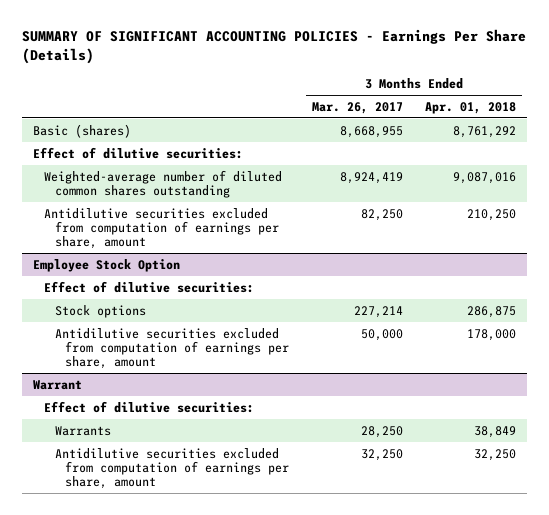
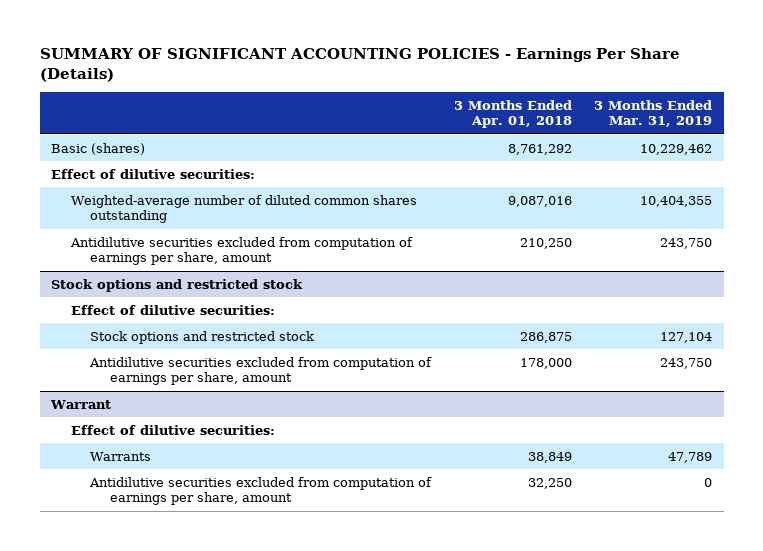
[311,101,403,114] Mar. 26, 2017 -> none
none -> [594,99,713,128] 3 Months Ended Mar. 31, 2019
[33,258,181,272] Employee Stock Option -> none
none -> [50,278,303,292] Stock options and restricted stock
[54,304,146,318] Stock options -> [90,330,315,344] Stock options and restricted stock

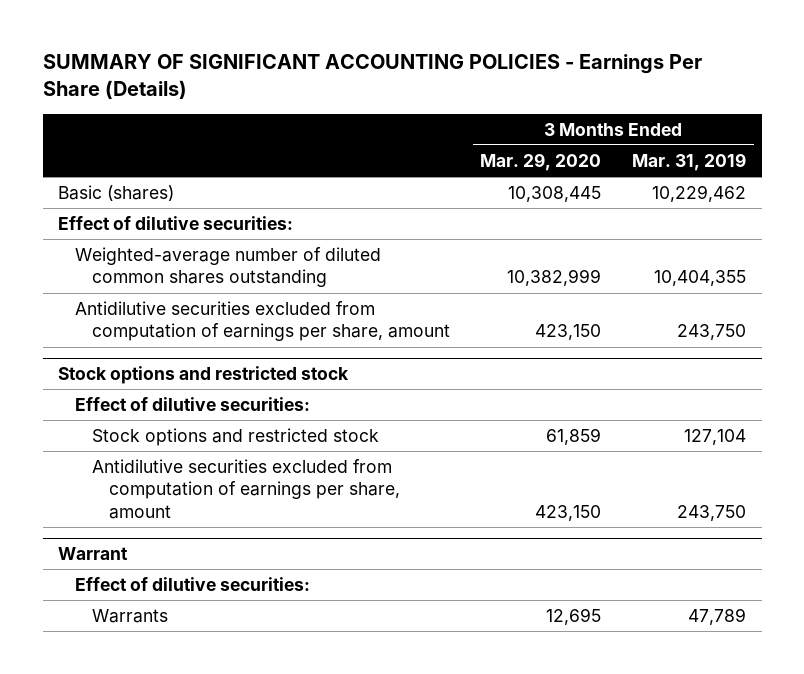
[453,99,572,129] 3 Months Ended Apr. 01, 2018 -> none
none -> [480,152,602,171] Mar. 29, 2020
[89,476,433,506] Antidilutive securities excluded from computation of earnings per share, amount -> none

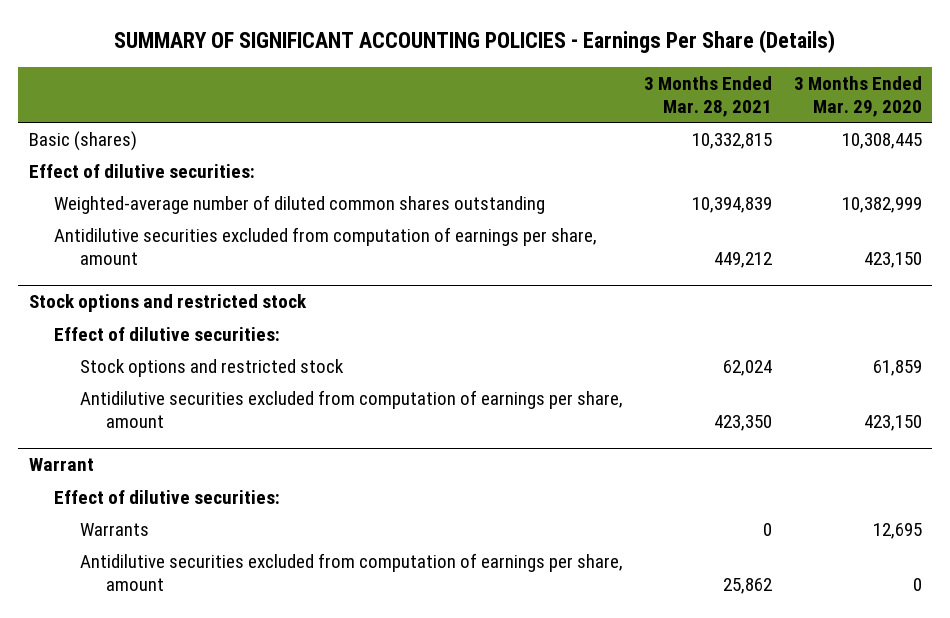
[632,152,747,171] Mar. 31, 2019 -> none
none -> [644,75,773,117] 3 Months Ended Mar. 28, 2021
none -> [80,552,624,592] Antidilutive securities excluded from computation of earnings per share, amount

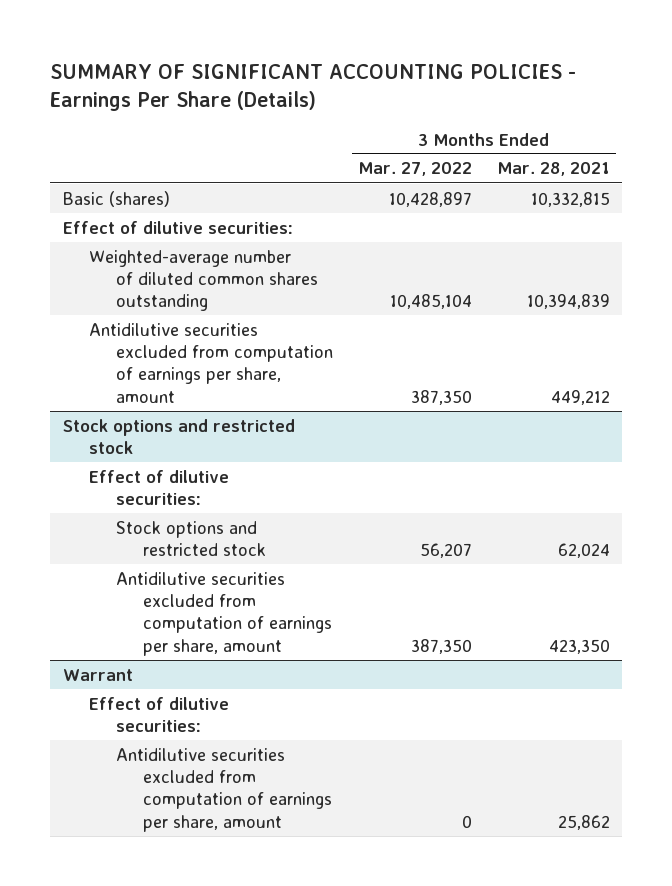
[793,75,922,117] 3 Months Ended Mar. 29, 2020 -> none
none -> [357,162,472,177] Mar. 27, 2022
[80,522,150,536] Warrants -> none

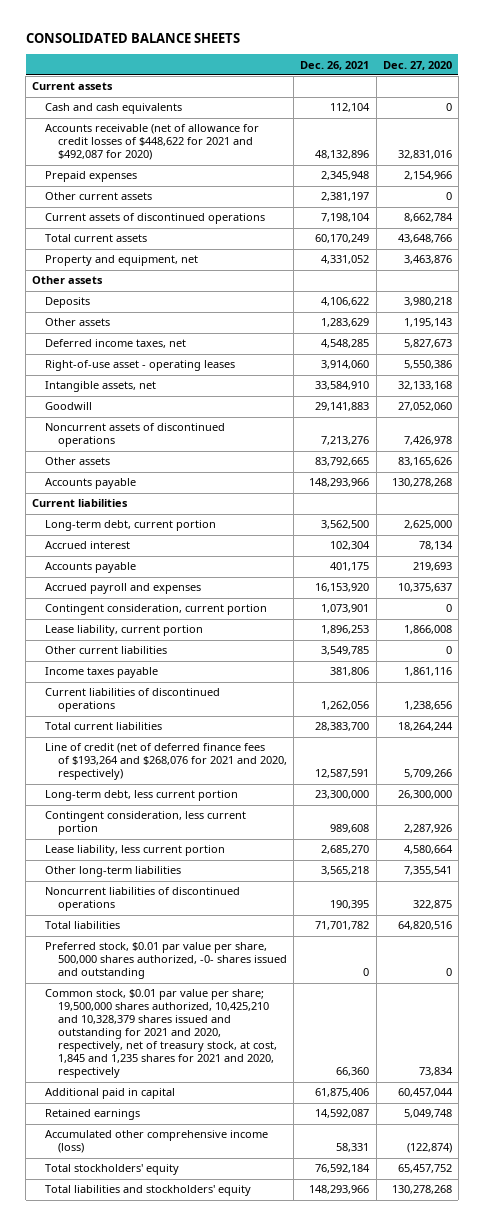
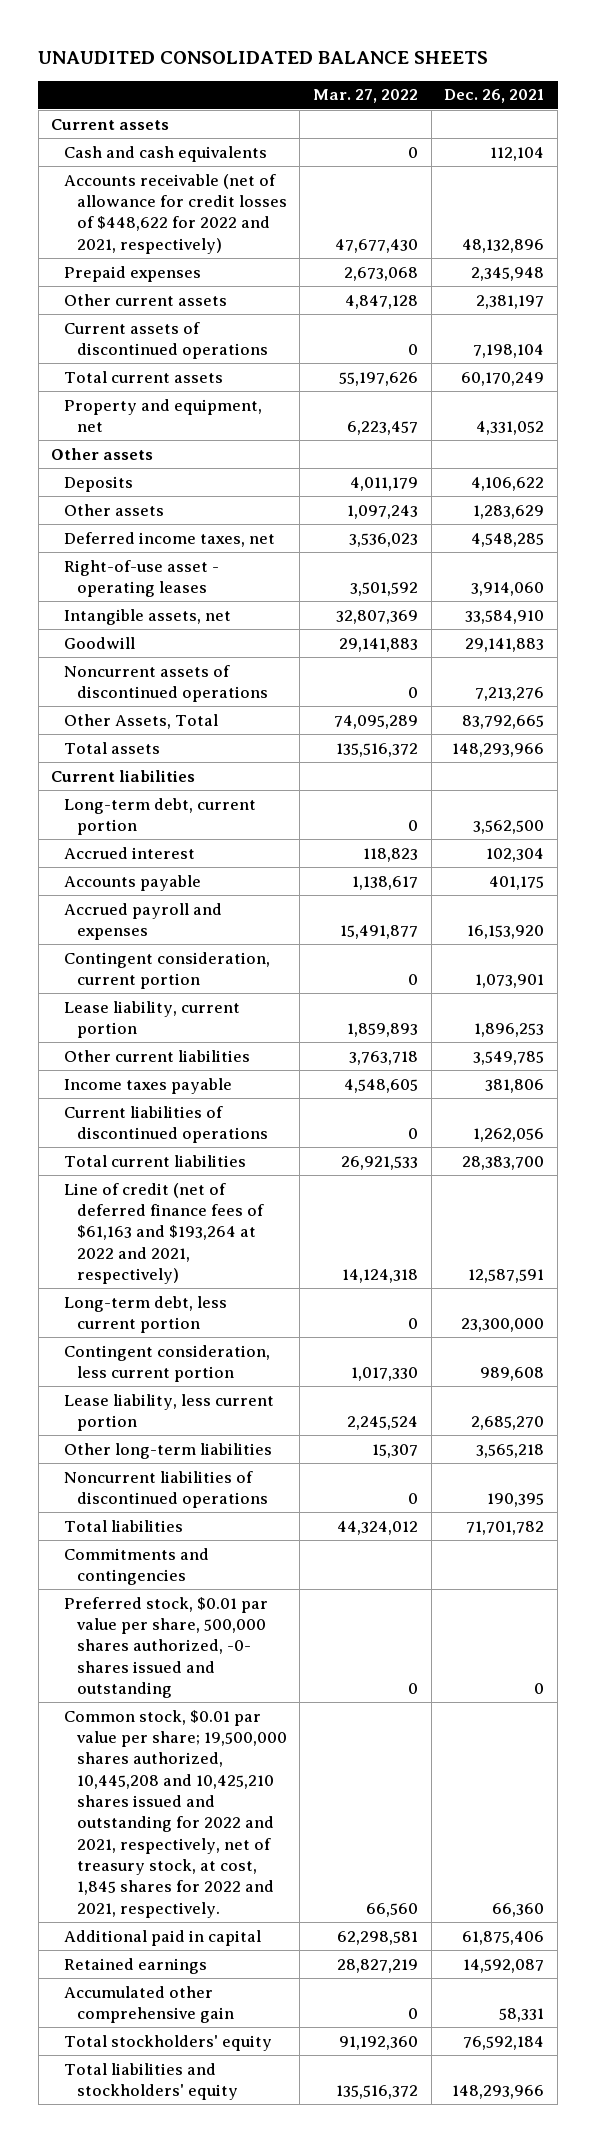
[25,33,240,44] CONSOLIDATED BALANCE SHEETS -> [38,51,489,65] UNAUDITED CONSOLIDATED BALANCE SHEETS
[382,60,452,70] Dec. 27, 2020 -> none
none -> [313,89,419,104] Mar. 27, 2022
[45,124,260,161] Accounts receivable (net of allowance for credit losses of $448,622 for 2021 and $492,087 for 2020) -> [64,173,287,254] Accounts receivable (net of allowance for credit losses of $448,622 for 2022 and 2021, respectively)
[45,457,111,466] Other assets -> [64,713,219,729] Other Assets, Total
[45,478,137,490] Accounts payable -> [64,741,161,754] Total assets
[45,743,288,781] Line of credit (net of deferred finance fees of $193,264 and $268,076 for 2021 and 2020, respectively) -> [64,1182,264,1284] Line of credit (net of deferred finance fees of $61,163 and $193,264 at 2022 and 2021, respectively)
none -> [64,1547,210,1585] Commitments and contingencies
[45,989,278,1079] Common stock, $0.01 par value per share; 19,500,000 shares authorized, 10,425,210 and 10,328,379 shares issued and outstanding for 2021 and 2020, respectively, net of treasury stock, at cost, 1,845 and 1,235 shares for 2021 and 2020, respectively -> [64,1709,287,1918] Common stock, $0.01 par value per share; 19,500,000 shares authorized, 10,445,208 and 10,425,210 shares issued and outstanding for 2022 and 2021, respectively, net of treasury stock, at cost, 1,845 shares for 2022 and 2021, respectively.
[45,1130,269,1154] Accumulated other comprehensive income (loss) -> [64,1985,234,2023] Accumulated other comprehensive gain

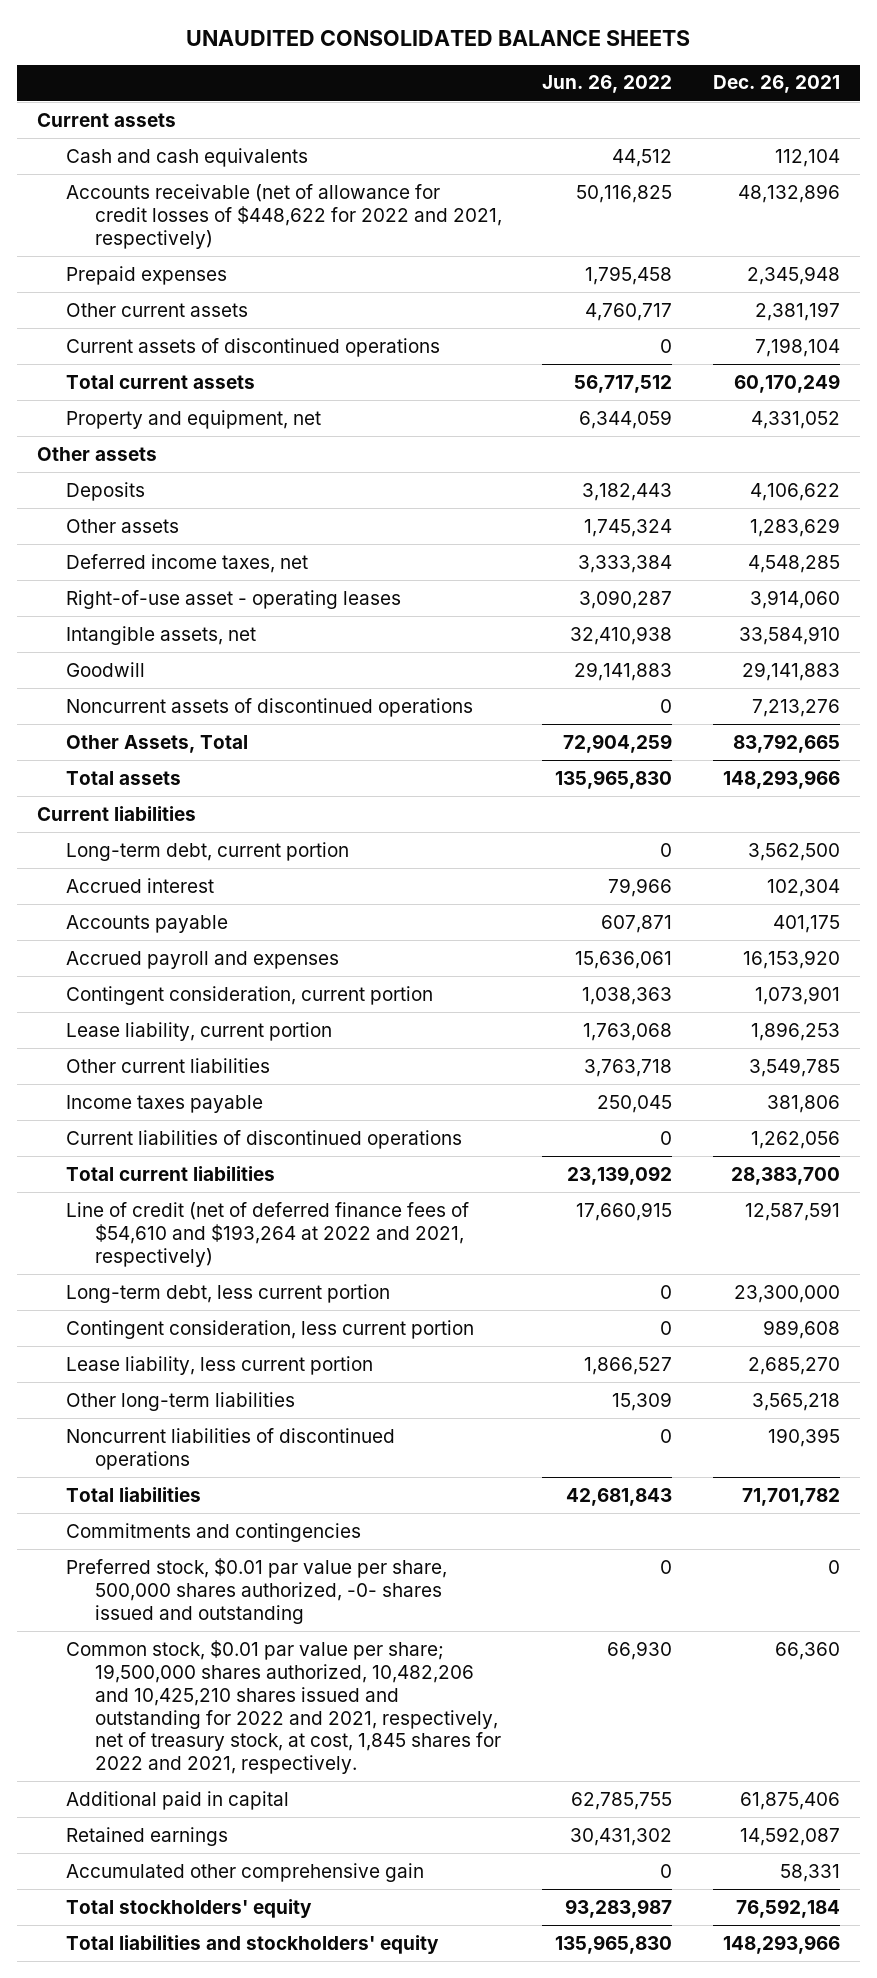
[313,89,419,104] Mar. 27, 2022 -> none
none -> [542,75,673,94] Jun. 26, 2022
[64,1182,264,1284] Line of credit (net of deferred finance fees of $61,163 and $193,264 at 2022 and 2021, respectively) -> [65,1201,469,1267] Line of credit (net of deferred finance fees of $54,610 and $193,264 at 2022 and 2021, respectively)
[64,1709,287,1918] Common stock, $0.01 par value per share; 19,500,000 shares authorized, 10,445,208 and 10,425,210 shares issued and outstanding for 2022 and 2021, respectively, net of treasury stock, at cost, 1,845 shares for 2022 and 2021, respectively. -> [65,1639,501,1775] Common stock, $0.01 par value per share; 19,500,000 shares authorized, 10,482,206 and 10,425,210 shares issued and outstanding for 2022 and 2021, respectively, net of treasury stock, at cost, 1,845 shares for 2022 and 2021, respectively.

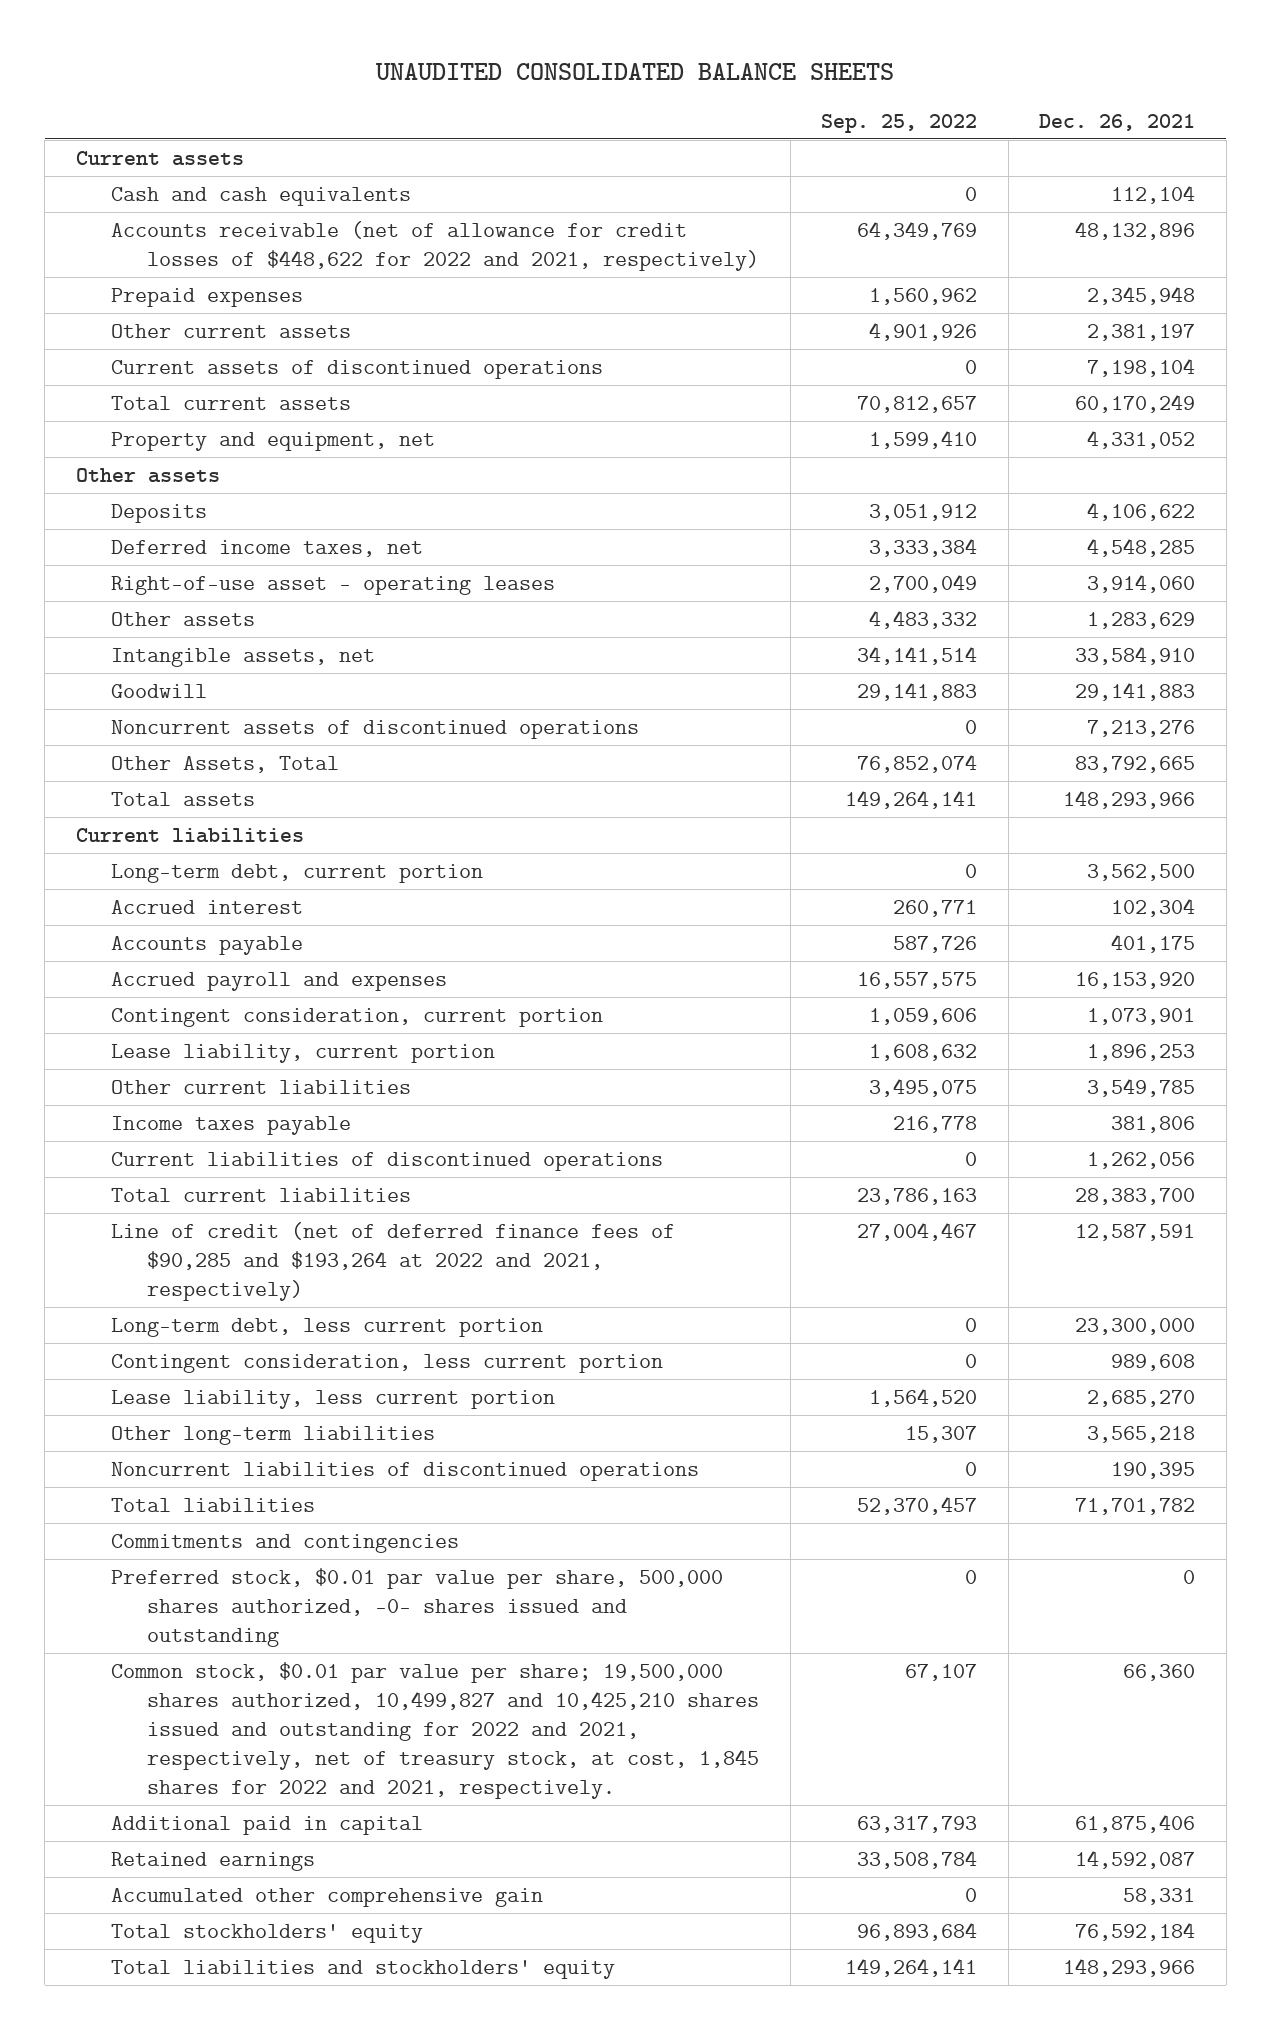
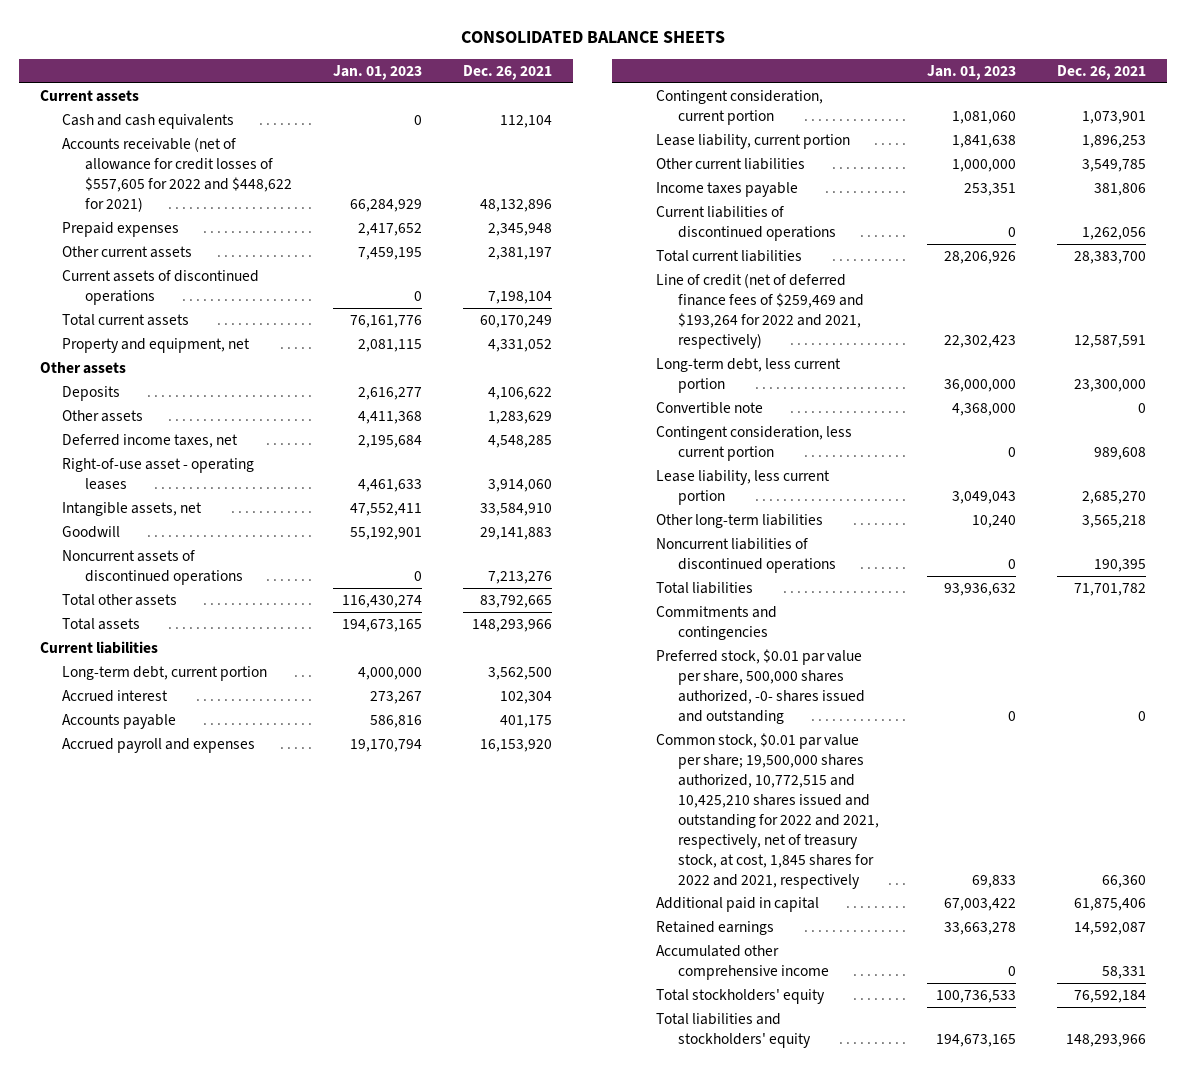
[375,63,895,81] UNAUDITED CONSOLIDATED BALANCE SHEETS -> [460,31,725,44] CONSOLIDATED BALANCE SHEETS
[821,113,978,133] Sep. 25, 2022 -> none
none -> [333,65,423,81] Jan. 01, 2023
[111,220,760,271] Accounts receivable (net of allowance for credit losses of $448,622 for 2022 and 2021, respectively) -> [62,137,292,212] Accounts receivable (net of allowance for credit losses of $557,605 for 2022 and $448,622 for 2021)
[111,611,256,626] Other assets -> [62,410,144,423] Other assets
[111,755,340,773] Other Assets, Total -> [62,594,178,607] Total other assets
[111,1221,676,1301] Line of credit (net of deferred finance fees of $90,285 and $193,264 at 2022 and 2021, respectively) -> [655,273,865,349] Line of credit (net of deferred finance fees of $259,469 and $193,264 for 2022 and 2021, respectively)
none -> [655,402,763,415] Convertible note
[111,1661,760,1800] Common stock, $0.01 par value per share; 19,500,000 shares authorized, 10,499,827 and 10,425,210 shares issued and outstanding for 2022 and 2021, respectively, net of treasury stock, at cost, 1,845 shares for 2022 and 2021, respectively. -> [655,733,880,889] Common stock, $0.01 par value per share; 19,500,000 shares authorized, 10,772,515 and 10,425,210 shares issued and outstanding for 2022 and 2021, respectively, net of treasury stock, at cost, 1,845 shares for 2022 and 2021, respectively
[111,1887,544,1907] Accumulated other comprehensive gain -> [655,945,830,981] Accumulated other comprehensive income

